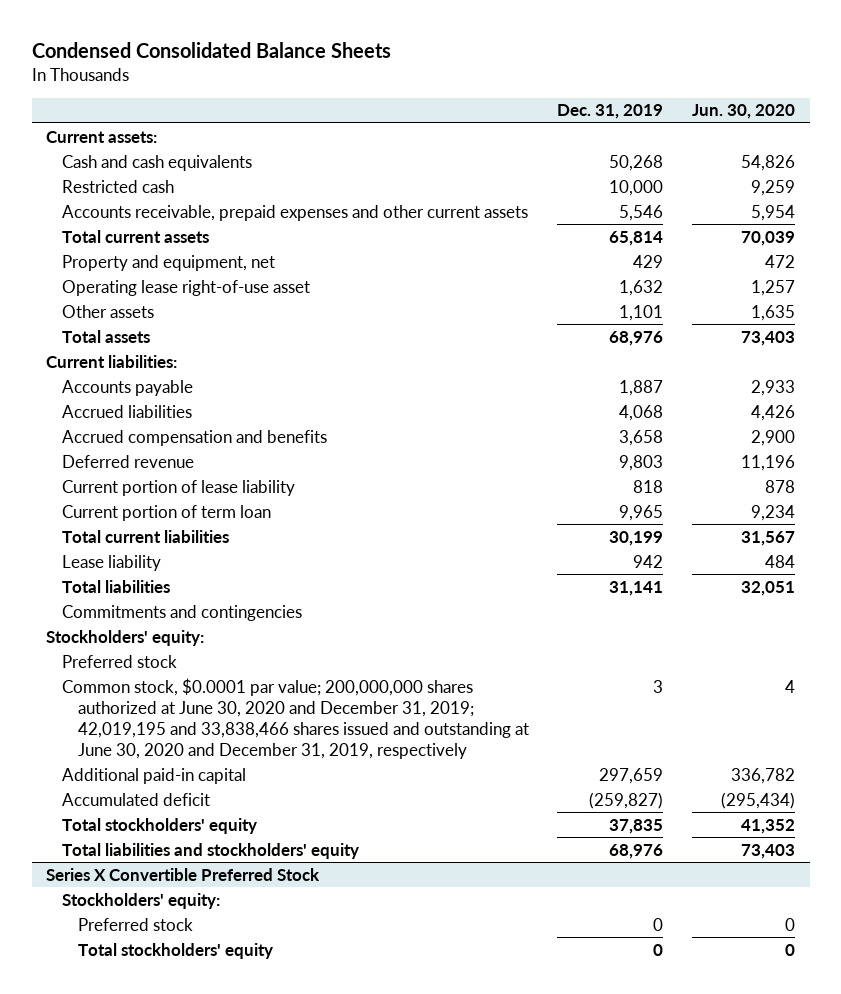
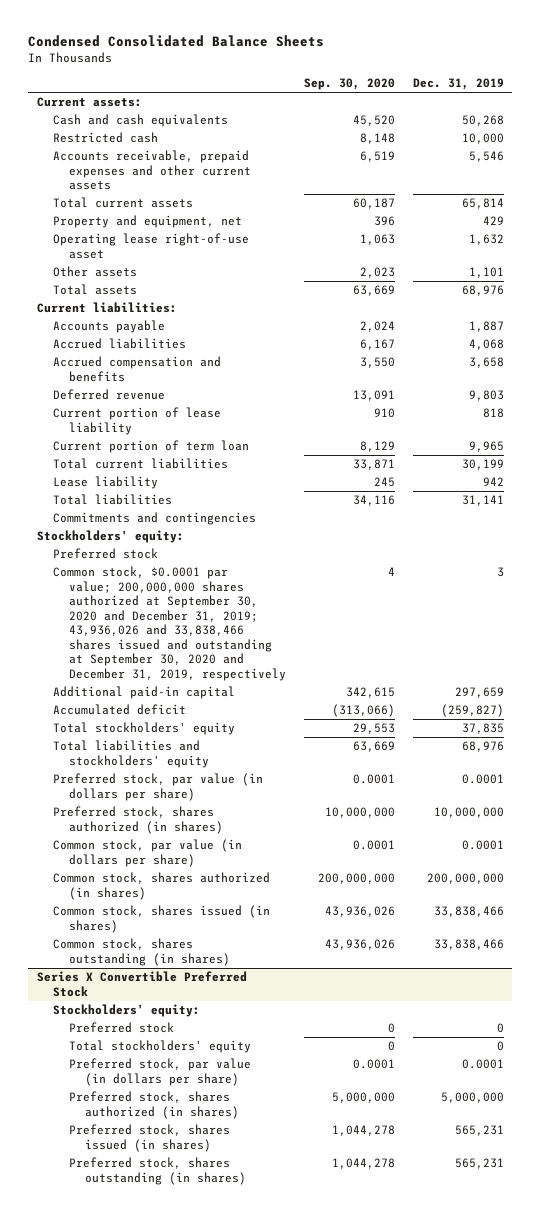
[692,104,796,120] Jun. 30, 2020 -> none
none -> [303,78,395,91] Sep. 30, 2020
[61,677,529,759] Common stock, $0.0001 par value; 200,000,000 shares authorized at June 30, 2020 and December 31, 2019; 42,019,195 and 33,838,466 shares issued and outstanding at June 30, 2020 and December 31, 2019, respectively -> [52,566,287,681] Common stock, $0.0001 par value; 200,000,000 shares authorized at September 30, 2020 and December 31, 2019; 43,936,026 and 33,838,466 shares issued and outstanding at September 30, 2020 and December 31, 2019, respectively
none -> [52,773,263,801] Preferred stock, par value (in dollars per share)
none -> [52,806,224,834] Preferred stock, shares authorized (in shares)
none -> [52,839,242,867] Common stock, par value (in dollars per share)
none -> [52,872,270,900] Common stock, shares authorized (in shares)
none -> [52,905,270,933] Common stock, shares issued (in shares)
none -> [52,938,231,966] Common stock, shares outstanding (in shares)
none -> [69,1058,252,1086] Preferred stock, par value (in dollars per share)
none -> [69,1091,240,1119] Preferred stock, shares authorized (in shares)
none -> [69,1124,231,1152] Preferred stock, shares issued (in shares)
none -> [69,1157,247,1185] Preferred stock, shares outstanding (in shares)

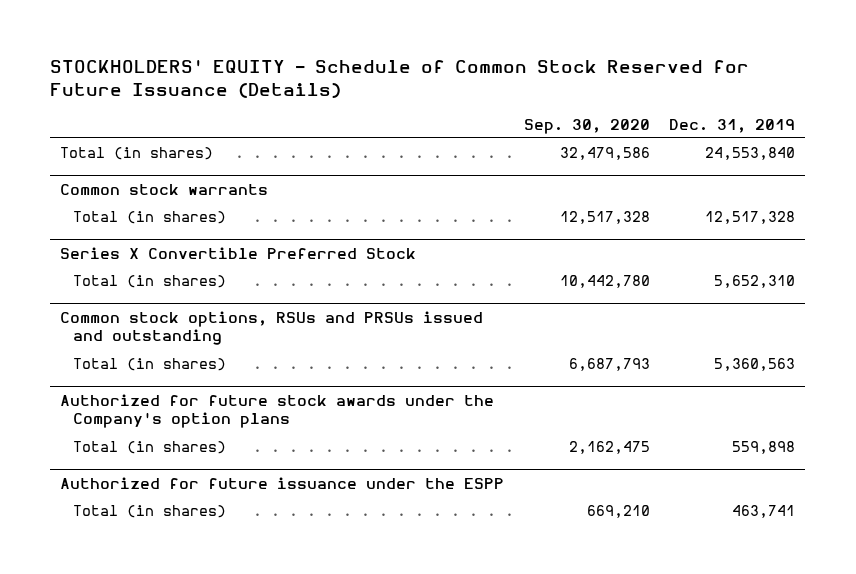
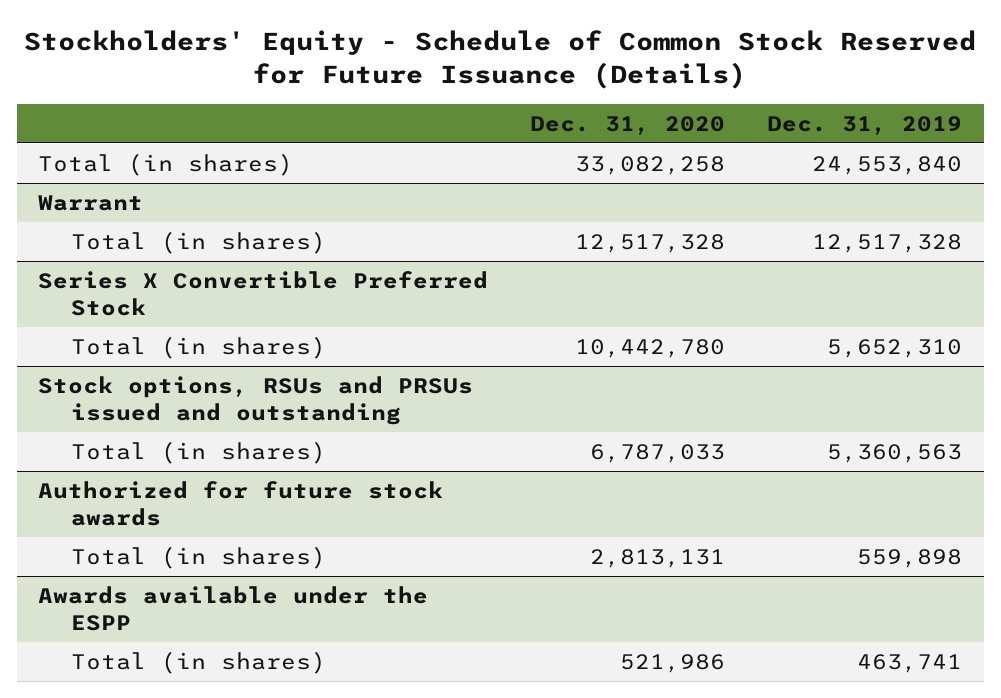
[50,60,750,98] STOCKHOLDERS' EQUITY - Schedule of Common Stock Reserved for Future Issuance (Details) -> [24,29,977,89] Stockholders' Equity - Schedule of Common Stock Reserved for Future Issuance (Details)
[523,118,650,134] Sep. 30, 2020 -> none
none -> [530,115,726,135] Dec. 31, 2020
[60,183,269,195] Common stock warrants -> [38,194,144,211] Warrant
[60,310,484,346] Common stock options, RSUs and PRSUs issued and outstanding -> [38,375,474,425] Stock options, RSUs and PRSUs issued and outstanding
[60,393,495,429] Authorized for future stock awards under the Company's option plans -> [38,480,444,526] Authorized for future stock awards
[60,476,505,489] Authorized for future issuance under the ESPP -> [38,585,429,631] Awards available under the ESPP

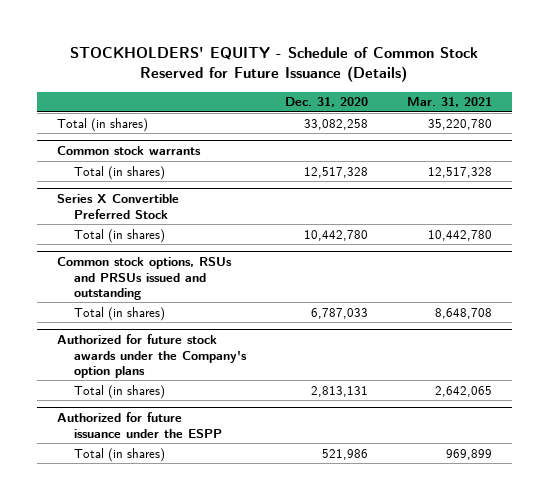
[24,29,977,89] Stockholders' Equity - Schedule of Common Stock Reserved for Future Issuance (Details) -> [70,46,479,83] STOCKHOLDERS' EQUITY - Schedule of Common Stock Reserved for Future Issuance (Details)
[767,115,963,135] Dec. 31, 2019 -> none
none -> [407,97,493,108] Mar. 31, 2021
[38,194,144,211] Warrant -> [56,146,201,156] Common stock warrants
[38,375,474,425] Stock options, RSUs and PRSUs issued and outstanding -> [56,257,232,300] Common stock options, RSUs and PRSUs issued and outstanding
[38,480,444,526] Authorized for future stock awards -> [56,334,248,378] Authorized for future stock awards under the Company's option plans
[38,585,429,631] Awards available under the ESPP -> [56,412,223,438] Authorized for future issuance under the ESPP

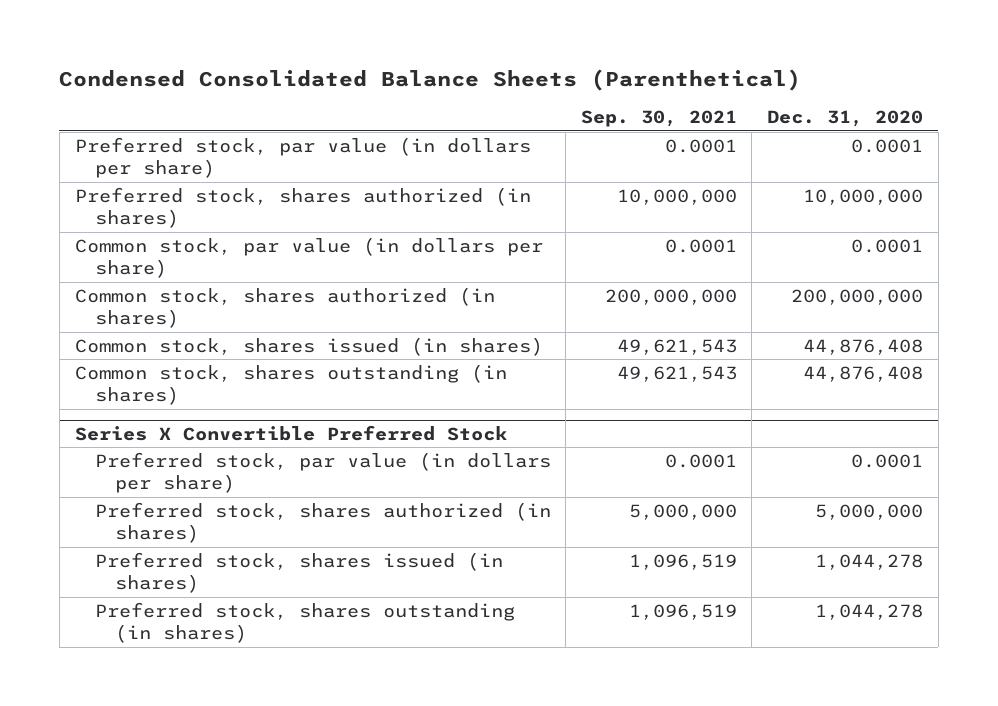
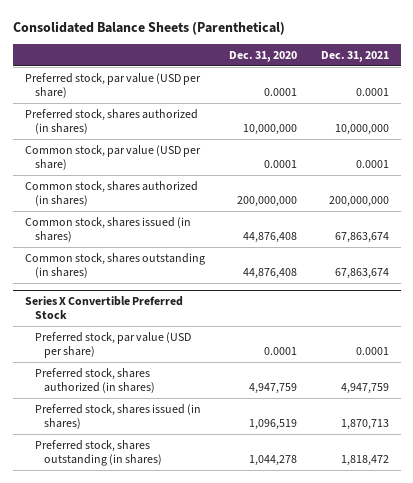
[59,69,802,92] Condensed Consolidated Balance Sheets (Parenthetical) -> [12,20,285,35] Consolidated Balance Sheets (Parenthetical)
[580,110,737,128] Sep. 30, 2021 -> none
none -> [320,50,389,62] Dec. 31, 2021
[74,136,531,179] Preferred stock, par value (in dollars per share) -> [24,73,201,99] Preferred stock, par value (USD per share)
[74,236,543,279] Common stock, par value (in dollars per share) -> [24,145,201,171] Common stock, par value (USD per share)
[94,451,551,494] Preferred stock, par value (in dollars per share) -> [34,332,191,359] Preferred stock, par value (USD per share)
[815,503,924,520] 5,000,000 -> [248,383,297,395] 4,947,759
[815,553,924,570] 1,044,278 -> [248,419,297,431] 1,096,519

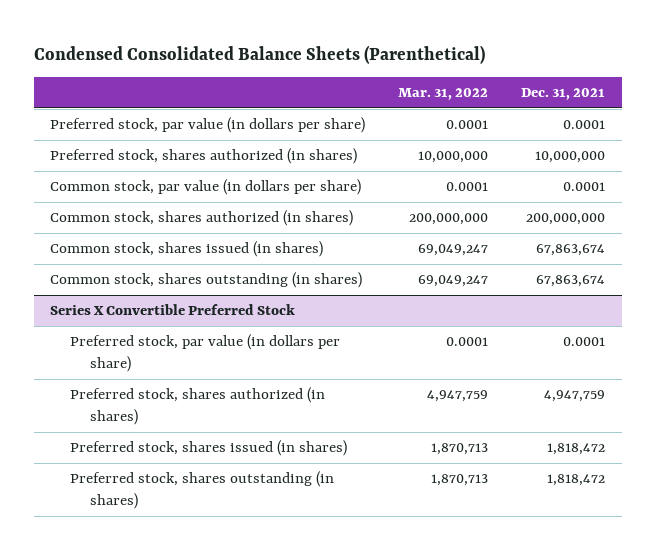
[12,20,285,35] Consolidated Balance Sheets (Parenthetical) -> [33,45,485,65] Condensed Consolidated Balance Sheets (Parenthetical)
[228,50,297,62] Dec. 31, 2020 -> none
none -> [398,88,489,101] Mar. 31, 2022
[24,73,201,99] Preferred stock, par value (USD per share) -> [50,117,366,134] Preferred stock, par value (in dollars per share)
[24,145,201,171] Common stock, par value (USD per share) -> [50,179,362,196] Common stock, par value (in dollars per share)
[34,332,191,359] Preferred stock, par value (USD per share) -> [70,334,341,373] Preferred stock, par value (in dollars per share)
[340,419,389,431] 1,870,713 -> [547,443,606,456] 1,818,472

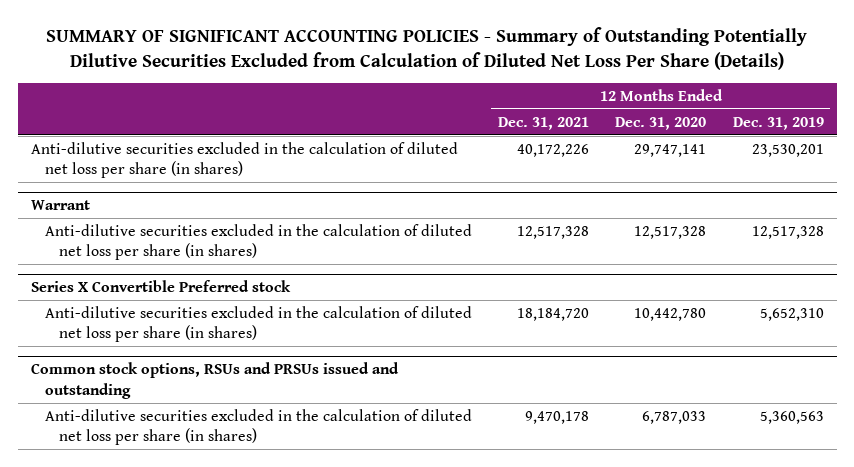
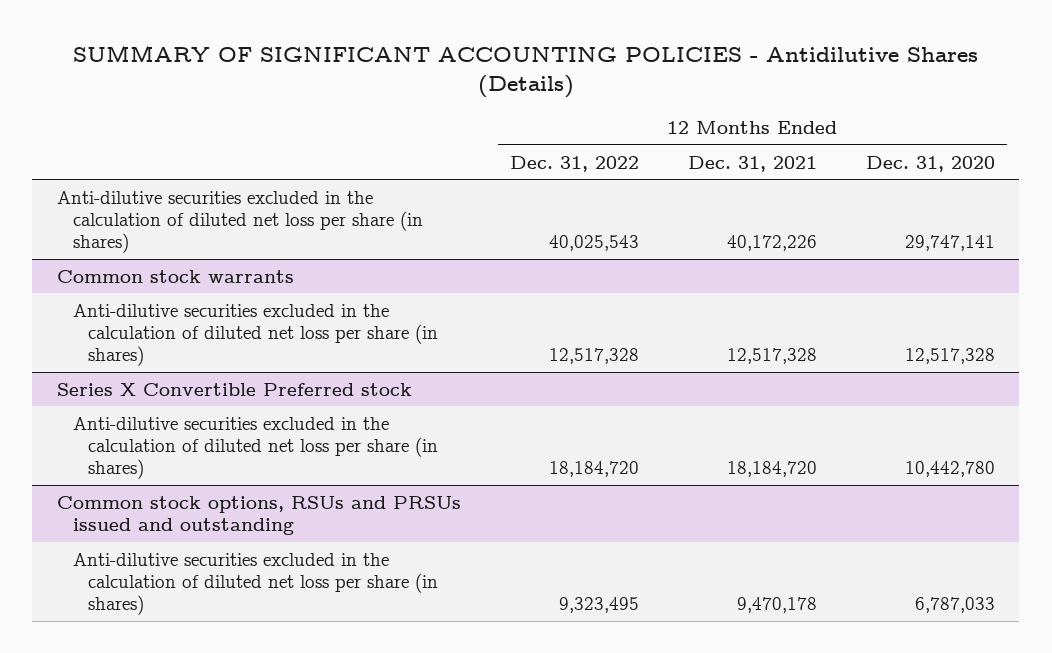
[46,27,808,71] SUMMARY OF SIGNIFICANT ACCOUNTING POLICIES - Summary of Outstanding Potentially Dilutive Securities Excluded from Calculation of Diluted Net Loss Per Share (Details) -> [72,44,978,99] SUMMARY OF SIGNIFICANT ACCOUNTING POLICIES - Antidilutive Shares (Details)
[732,116,824,130] Dec. 31, 2019 -> none
none -> [509,155,639,172] Dec. 31, 2022
[30,200,90,211] Warrant -> [56,269,294,283] Common stock warrants

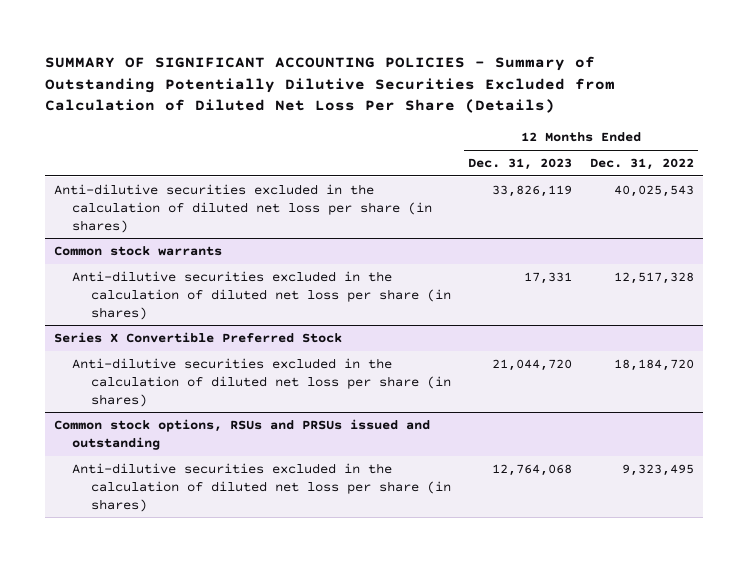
[72,44,978,99] SUMMARY OF SIGNIFICANT ACCOUNTING POLICIES - Antidilutive Shares (Details) -> [45,55,616,114] SUMMARY OF SIGNIFICANT ACCOUNTING POLICIES - Summary of Outstanding Potentially Dilutive Securities Excluded from Calculation of Diluted Net Loss Per Share (Details)
[687,155,817,172] Dec. 31, 2021 -> none
[865,155,995,172] Dec. 31, 2020 -> none
none -> [468,158,573,171] Dec. 31, 2023
[56,382,412,396] Series X Convertible Preferred stock -> [53,332,342,344] Series X Convertible Preferred Stock

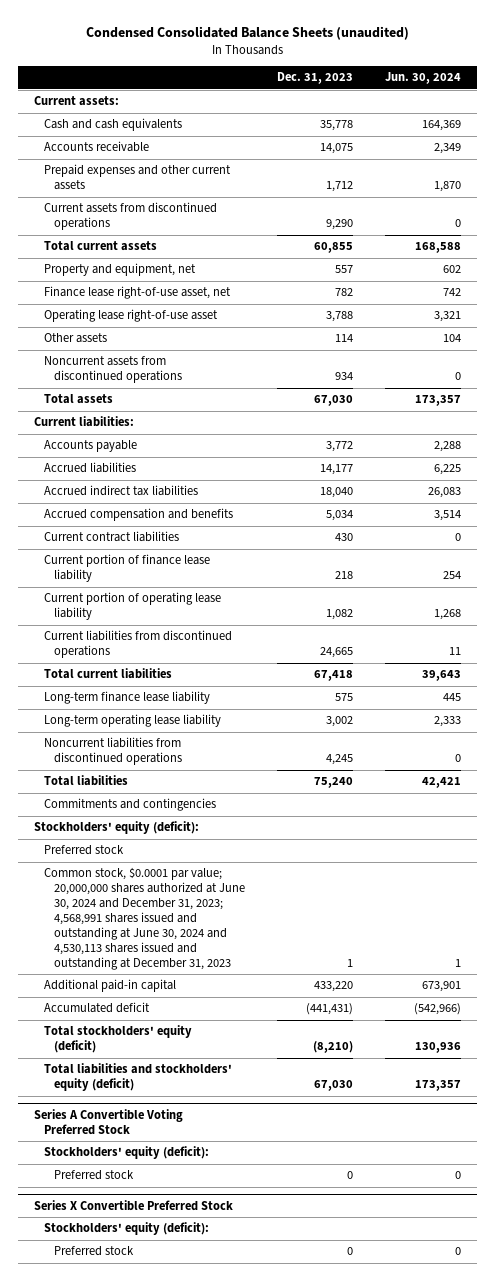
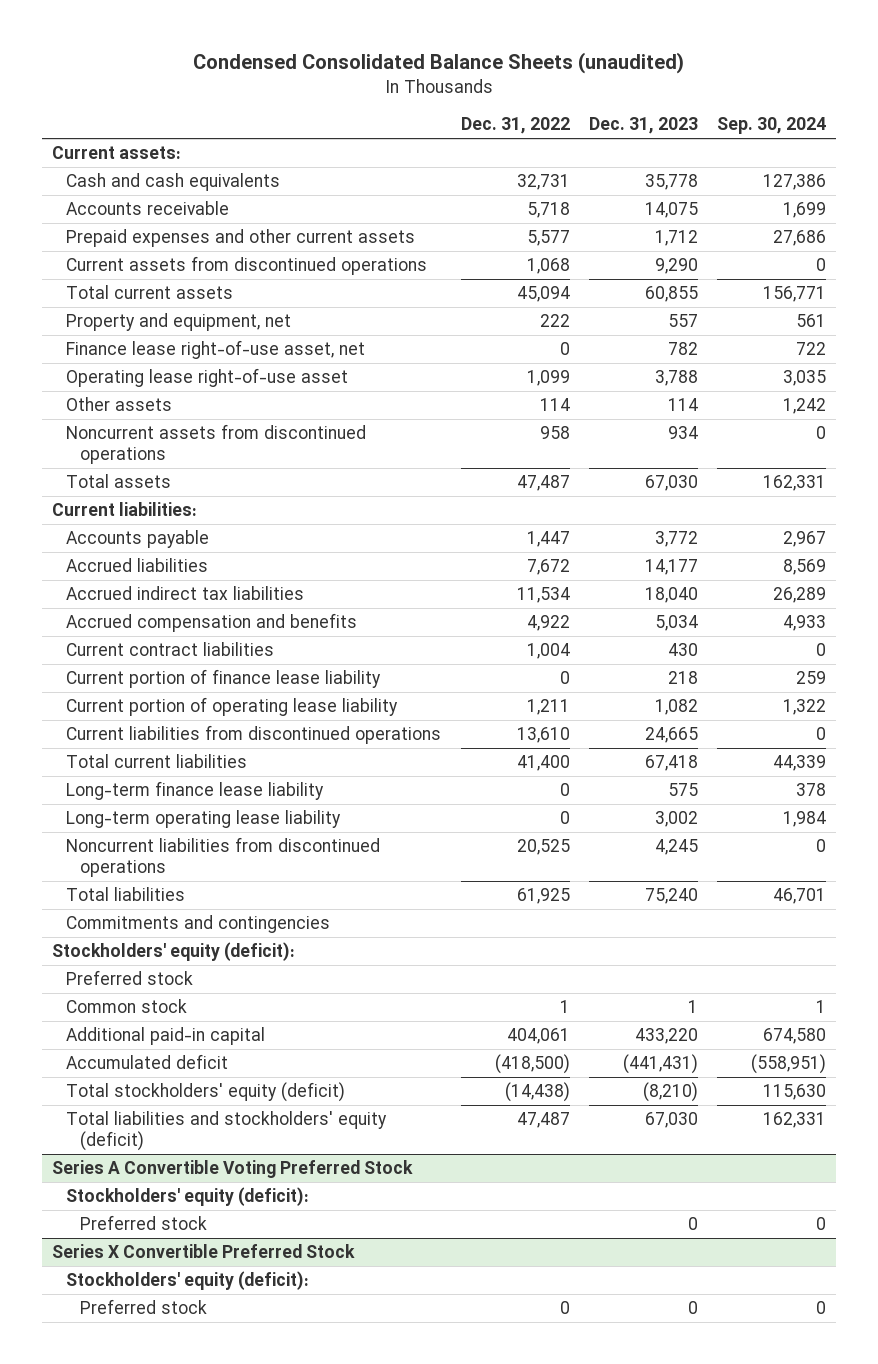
[385,72,462,85] Jun. 30, 2024 -> none
none -> [460,117,570,135] Dec. 31, 2022
none -> [717,117,827,135] Sep. 30, 2024
[44,867,245,970] Common stock, $0.0001 par value; 20,000,000 shares authorized at June 30, 2024 and December 31, 2023; 4,568,991 shares issued and outstanding at June 30, 2024 and 4,530,113 shares issued and outstanding at December 31, 2023 -> [66,999,188,1014] Common stock

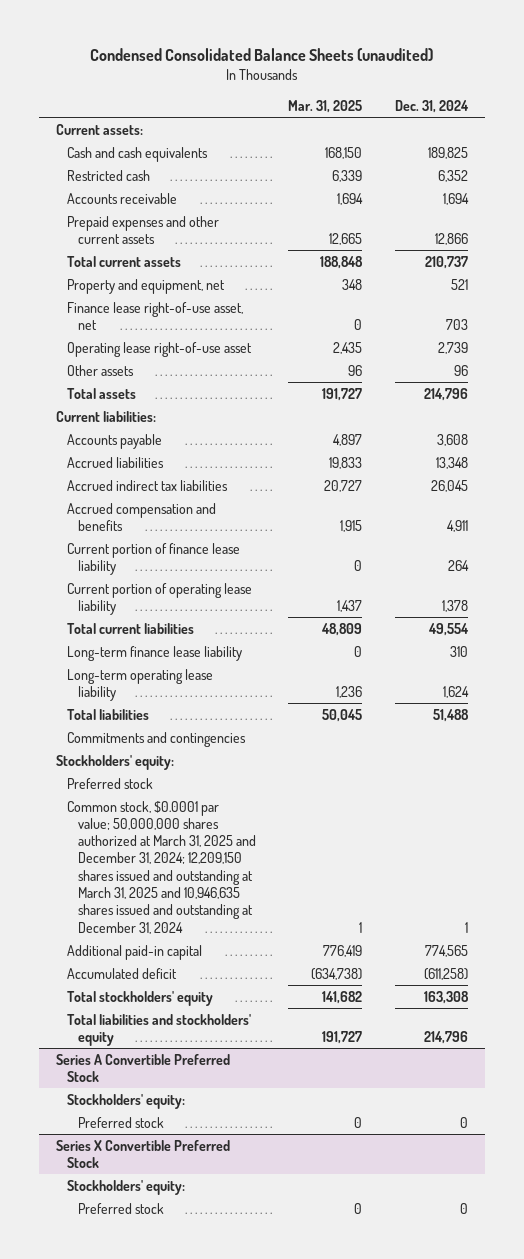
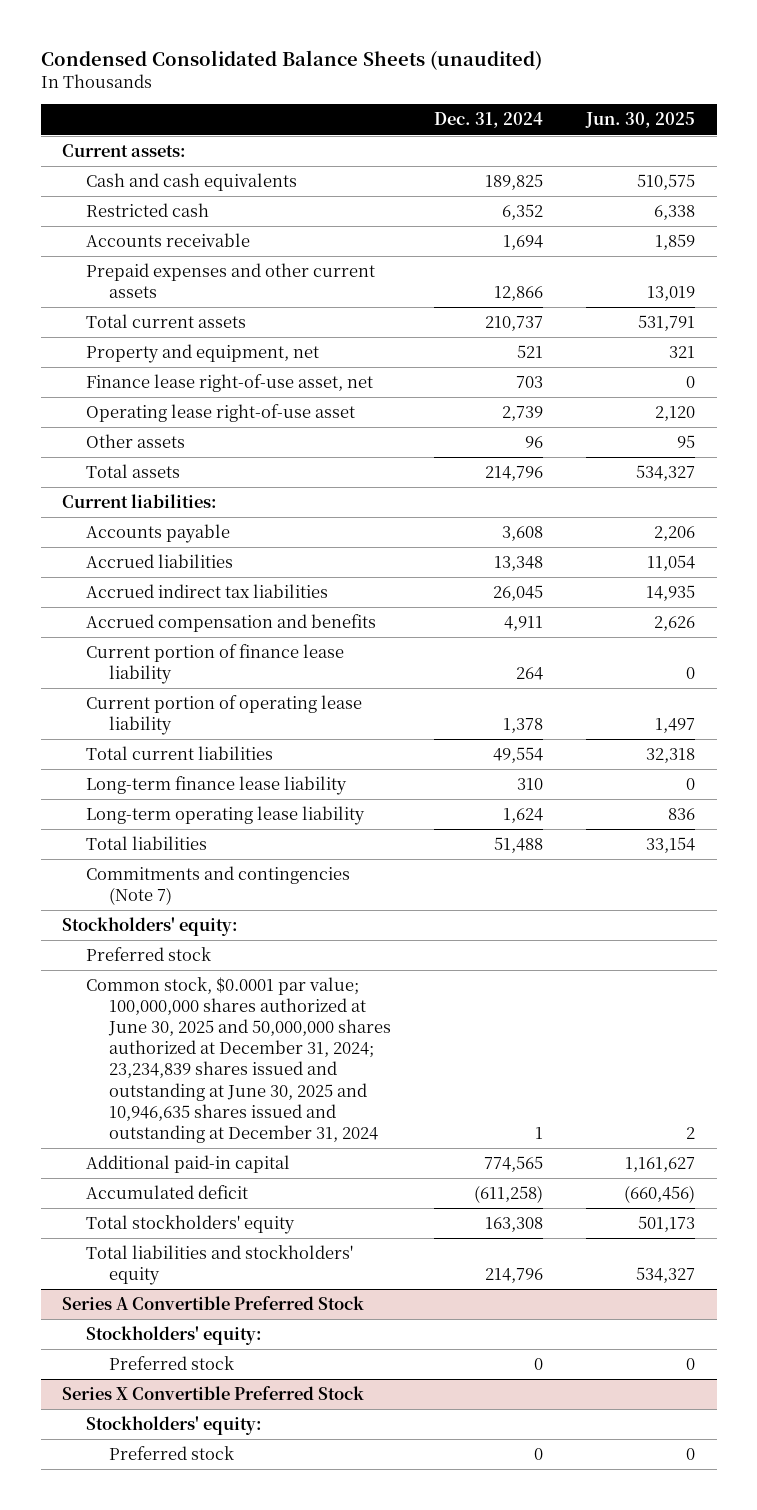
[288,99,363,113] Mar. 31, 2025 -> none
none -> [585,112,696,129] Jun. 30, 2025
[66,731,246,747] Commitments and contingencies -> [85,866,350,906] Commitments and contingencies (Note 7)
[66,800,256,934] Common stock, $0.0001 par value; 50,000,000 shares authorized at March 31, 2025 and December 31, 2024; 12,209,150 shares issued and outstanding at March 31, 2025 and 10,946,635 shares issued and outstanding at December 31, 2024 -> [85,977,391,1143] Common stock, $0.0001 par value; 100,000,000 shares authorized at June 30, 2025 and 50,000,000 shares authorized at December 31, 2024; 23,234,839 shares issued and outstanding at June 30, 2025 and 10,946,635 shares issued and outstanding at December 31, 2024

